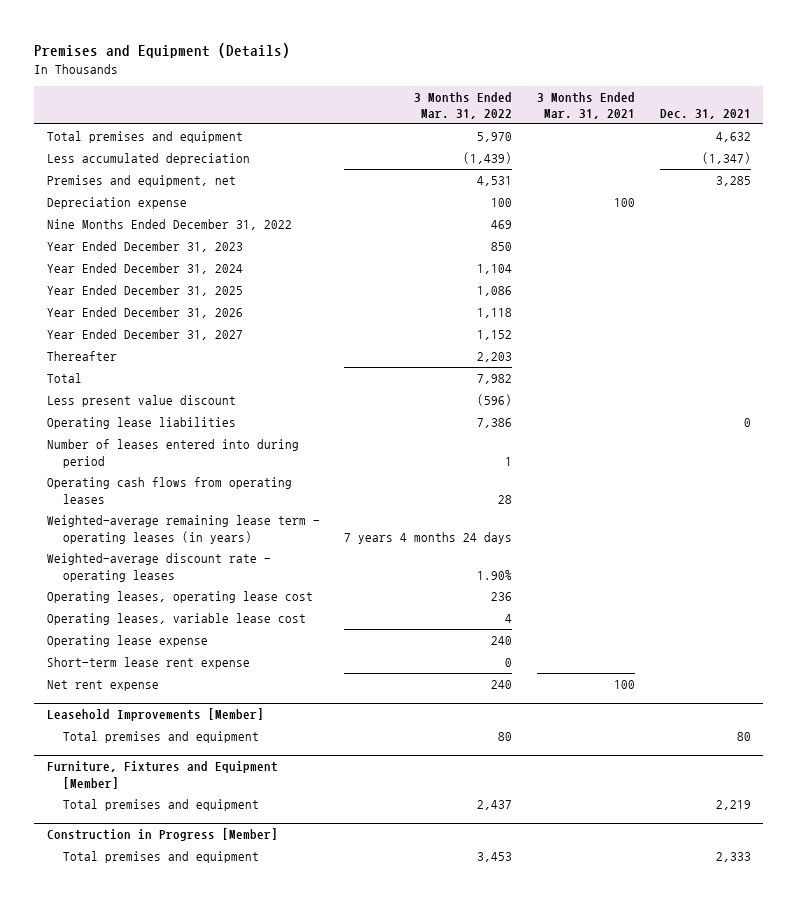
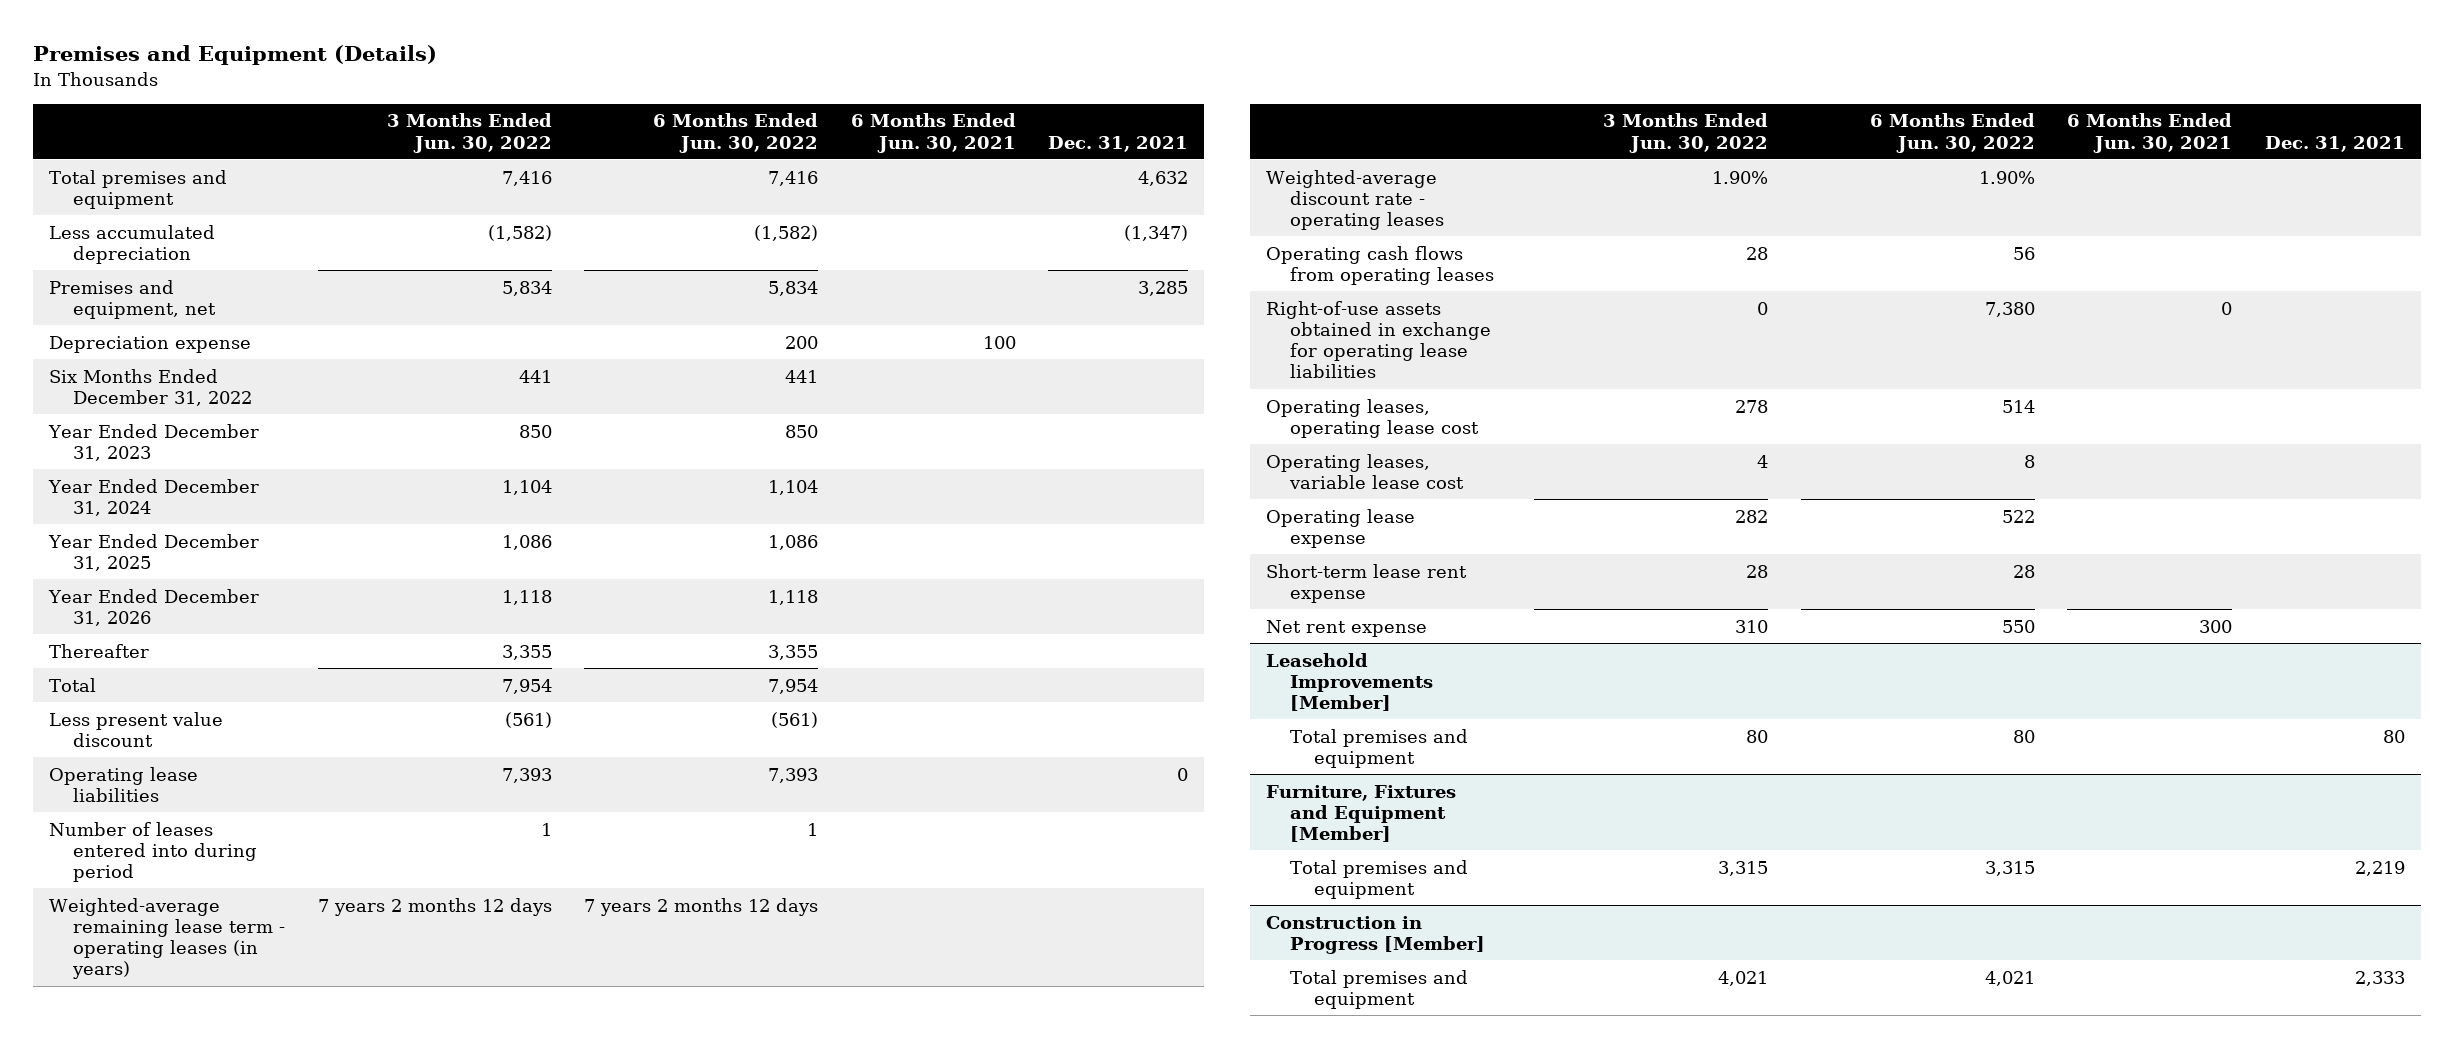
[414,91,513,120] 3 Months Ended Mar. 31, 2022 -> none
[536,91,635,120] 3 Months Ended Mar. 31, 2021 -> none
none -> [386,113,552,153] 3 Months Ended Jun. 30, 2022
none -> [653,113,819,153] 6 Months Ended Jun. 30, 2022
none -> [850,113,1016,153] 6 Months Ended Jun. 30, 2021
[46,219,292,231] Nine Months Ended December 31, 2022 -> [49,368,253,406] Six Months Ended December 31, 2022
[46,329,243,341] Year Ended December 31, 2027 -> none
[46,477,292,504] Operating cash flows from operating leases -> [1265,245,1494,285] Operating cash flows from operating leases
none -> [1265,300,1491,379] Right-of-use assets obtained in exchange for operating lease liabilities

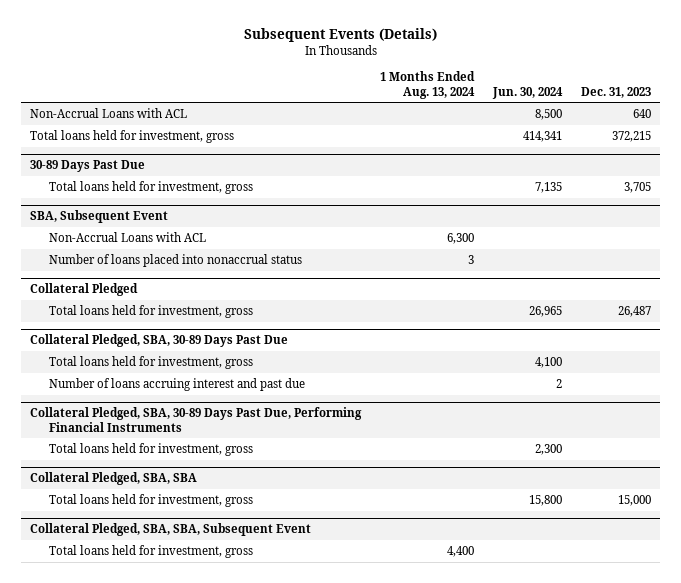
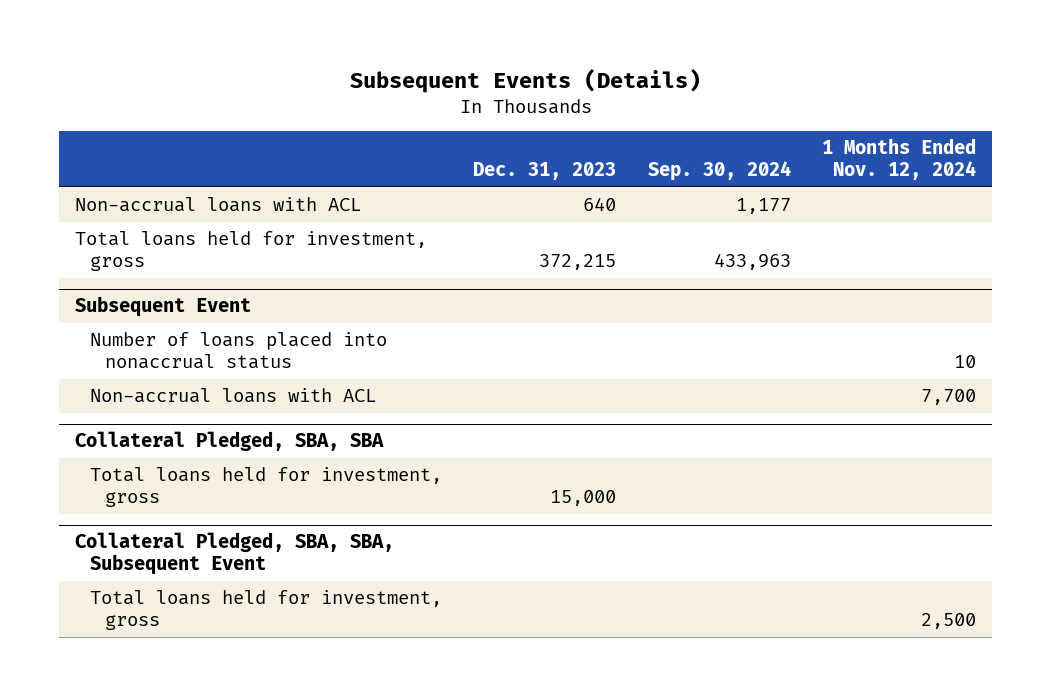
[380,71,476,99] 1 Months Ended Aug. 13, 2024 -> none
[491,86,563,99] Jun. 30, 2024 -> none
none -> [647,161,791,182] Sep. 30, 2024
none -> [822,138,977,181] 1 Months Ended Nov. 12, 2024
[30,108,188,119] Non-Accrual Loans with ACL -> [74,197,361,213] Non-accrual loans with ACL
[30,160,146,173] 30-89 Days Past Due -> none
[48,181,253,195] Total loans held for investment, gross -> none
[48,232,206,243] Non-Accrual Loans with ACL -> none
[30,210,169,224] SBA, Subsequent Event -> [74,296,251,318] Subsequent Event
[30,283,139,297] Collateral Pledged -> none
[48,305,253,319] Total loans held for investment, gross -> none
[30,334,289,348] Collateral Pledged, SBA, 30-89 Days Past Due -> none
[48,356,253,370] Total loans held for investment, gross -> none
[48,378,305,392] Number of loans accruing interest and past due -> none
[30,407,363,432] Collateral Pledged, SBA, 30-89 Days Past Due, Performing Financial Instruments -> none
[48,443,253,457] Total loans held for investment, gross -> none
none -> [89,388,376,404] Non-accrual loans with ACL

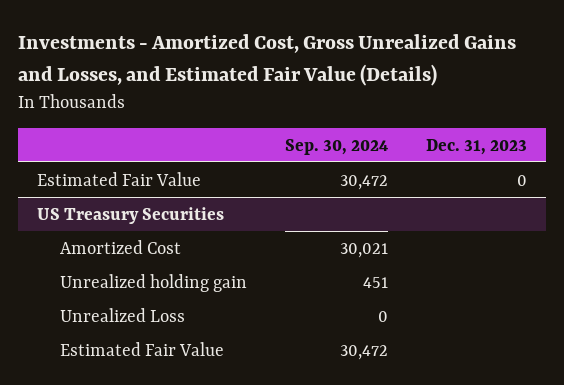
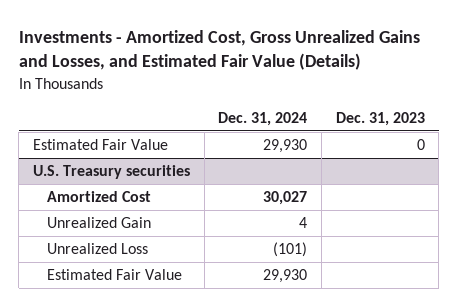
[284,138,388,155] Sep. 30, 2024 -> none
none -> [218,111,308,126] Dec. 31, 2024
[36,206,224,224] US Treasury Securities -> [32,165,190,180] U.S. Treasury securities
[59,273,247,292] Unrealized holding gain -> [46,217,151,229] Unrealized Gain

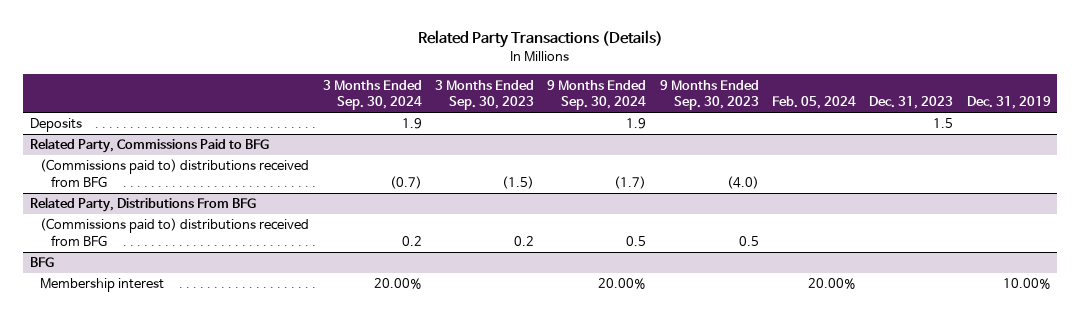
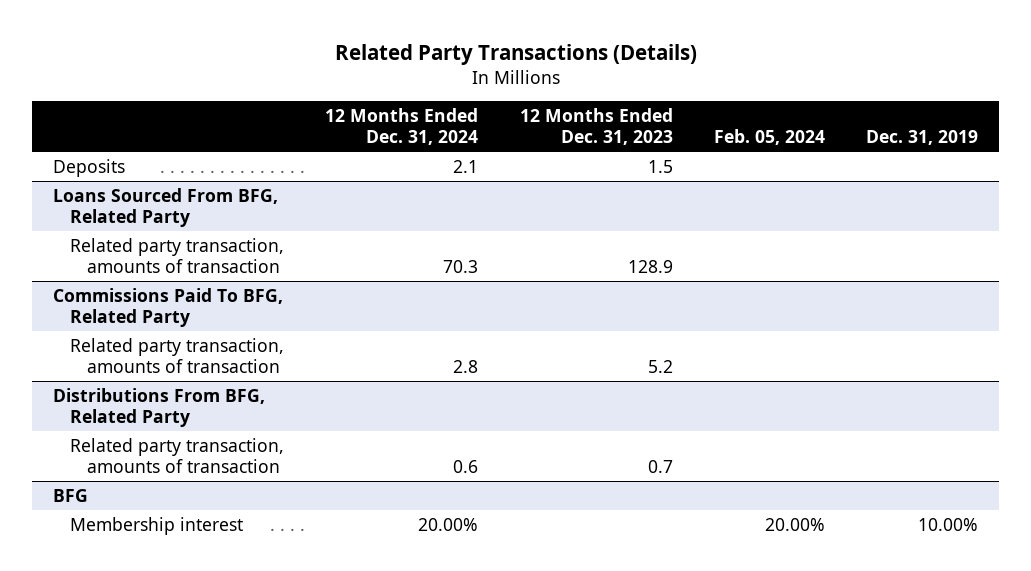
[322,79,422,111] 3 Months Ended Sep. 30, 2024 -> none
[434,79,534,111] 3 Months Ended Sep. 30, 2023 -> none
[547,79,647,111] 9 Months Ended Sep. 30, 2024 -> none
[659,79,759,111] 9 Months Ended Sep. 30, 2023 -> none
[869,96,954,110] Dec. 31, 2023 -> none
none -> [325,108,479,145] 12 Months Ended Dec. 31, 2024
none -> [519,108,673,145] 12 Months Ended Dec. 31, 2023
none -> [52,187,278,227] Loans Sourced From BFG, Related Party
none -> [69,237,284,273] Related party transaction, amounts of transaction
[29,138,269,154] Related Party, Commissions Paid to BFG -> [52,287,283,327] Commissions Paid To BFG, Related Party
[40,159,310,188] (Commissions paid to) distributions received from BFG -> [69,337,284,373] Related party transaction, amounts of transaction
[29,197,256,213] Related Party, Distributions From BFG -> [52,387,265,427] Distributions From BFG, Related Party
[40,218,310,247] (Commissions paid to) distributions received from BFG -> [69,437,284,473] Related party transaction, amounts of transaction

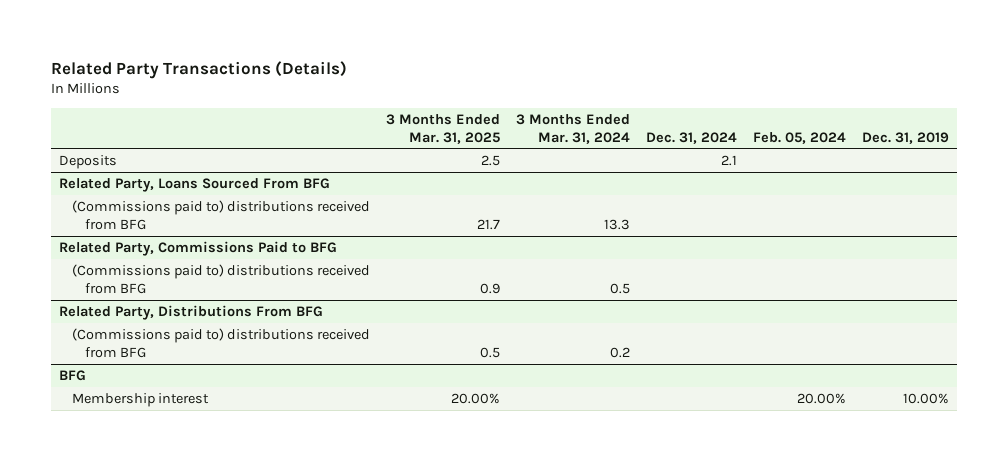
[325,108,479,145] 12 Months Ended Dec. 31, 2024 -> none
[519,108,673,145] 12 Months Ended Dec. 31, 2023 -> none
none -> [385,113,500,144] 3 Months Ended Mar. 31, 2025
none -> [516,113,631,144] 3 Months Ended Mar. 31, 2024
none -> [646,131,738,144] Dec. 31, 2024
[52,187,278,227] Loans Sourced From BFG, Related Party -> [59,178,331,193] Related Party, Loans Sourced From BFG
[69,237,284,273] Related party transaction, amounts of transaction -> [71,200,370,230] (Commissions paid to) distributions received from BFG
[52,287,283,327] Commissions Paid To BFG, Related Party -> [59,241,338,257] Related Party, Commissions Paid to BFG
[69,337,284,373] Related party transaction, amounts of transaction -> [71,264,370,294] (Commissions paid to) distributions received from BFG
[52,387,265,427] Distributions From BFG, Related Party -> [59,305,324,321] Related Party, Distributions From BFG
[69,437,284,473] Related party transaction, amounts of transaction -> [71,328,370,358] (Commissions paid to) distributions received from BFG

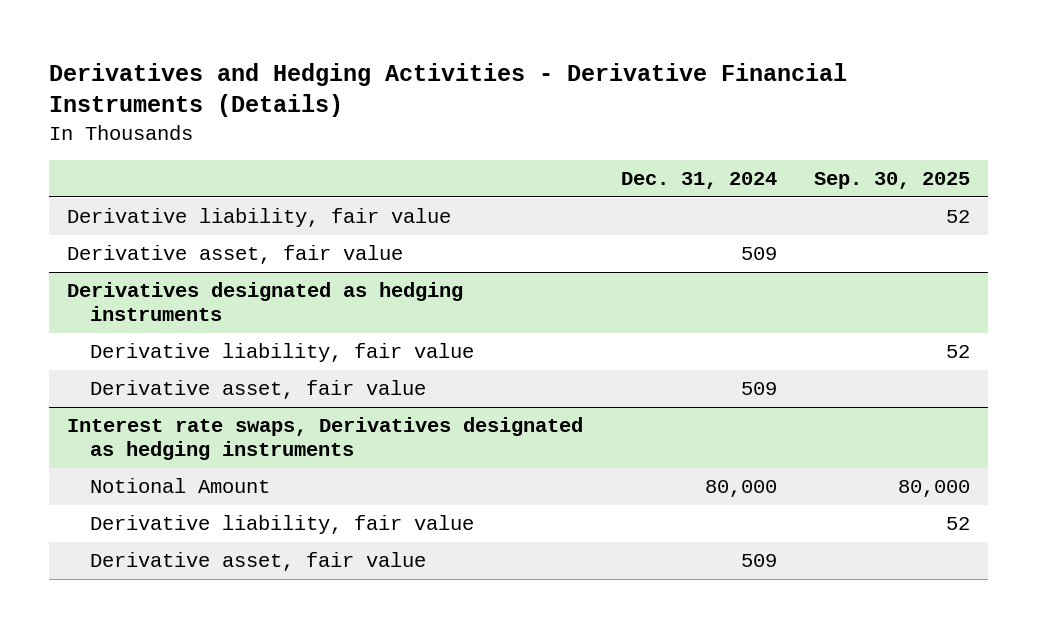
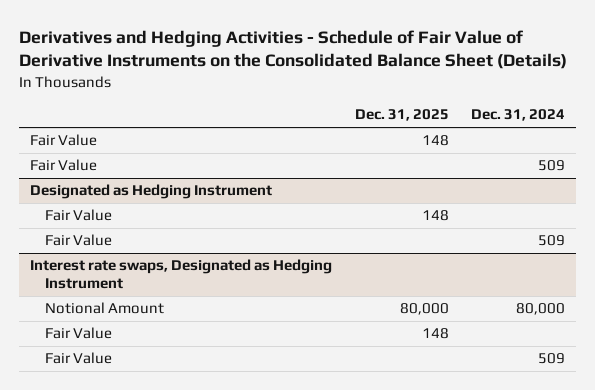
[48,62,847,118] Derivatives and Hedging Activities - Derivative Financial Instruments (Details) -> [19,29,568,70] Derivatives and Hedging Activities - Schedule of Fair Value of Derivative Instruments on the Consolidated Balance Sheet (Details)
[813,172,970,190] Sep. 30, 2025 -> none
none -> [354,109,449,122] Dec. 31, 2025
[67,208,452,228] Derivative liability, fair value -> [30,134,98,147] Fair Value
[67,245,404,265] Derivative asset, fair value -> [30,159,98,172] Fair Value
[67,282,464,322] Derivatives designated as hedging instruments -> [30,184,273,200] Designated as Hedging Instrument
[89,343,474,363] Derivative liability, fair value -> [44,209,112,222] Fair Value
[89,380,426,400] Derivative asset, fair value -> [44,234,112,247] Fair Value
[67,417,584,461] Interest rate swaps, Derivatives designated as hedging instruments -> [30,259,333,290] Interest rate swaps, Designated as Hedging Instrument
[89,515,474,535] Derivative liability, fair value -> [44,327,112,340] Fair Value
[89,552,426,572] Derivative asset, fair value -> [44,352,112,365] Fair Value

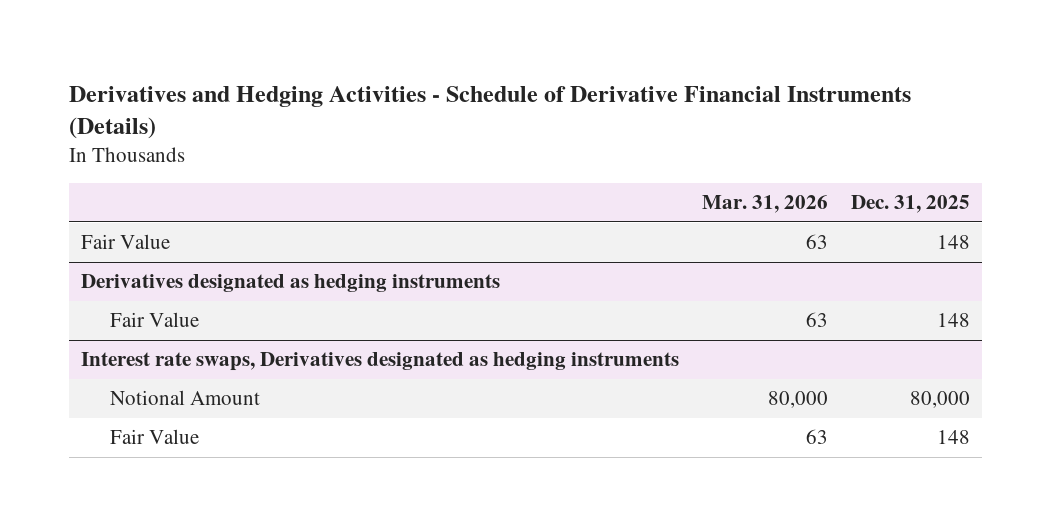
[19,29,568,70] Derivatives and Hedging Activities - Schedule of Fair Value of Derivative Instruments on the Consolidated Balance Sheet (Details) -> [69,85,912,139] Derivatives and Hedging Activities - Schedule of Derivative Financial Instruments (Details)
[470,109,565,122] Dec. 31, 2024 -> none
none -> [702,195,829,214] Mar. 31, 2026
[30,159,98,172] Fair Value -> none
[30,184,273,200] Designated as Hedging Instrument -> [80,274,500,293] Derivatives designated as hedging instruments
[44,234,112,247] Fair Value -> none
[30,259,333,290] Interest rate swaps, Designated as Hedging Instrument -> [80,352,679,372] Interest rate swaps, Derivatives designated as hedging instruments
[44,352,112,365] Fair Value -> none

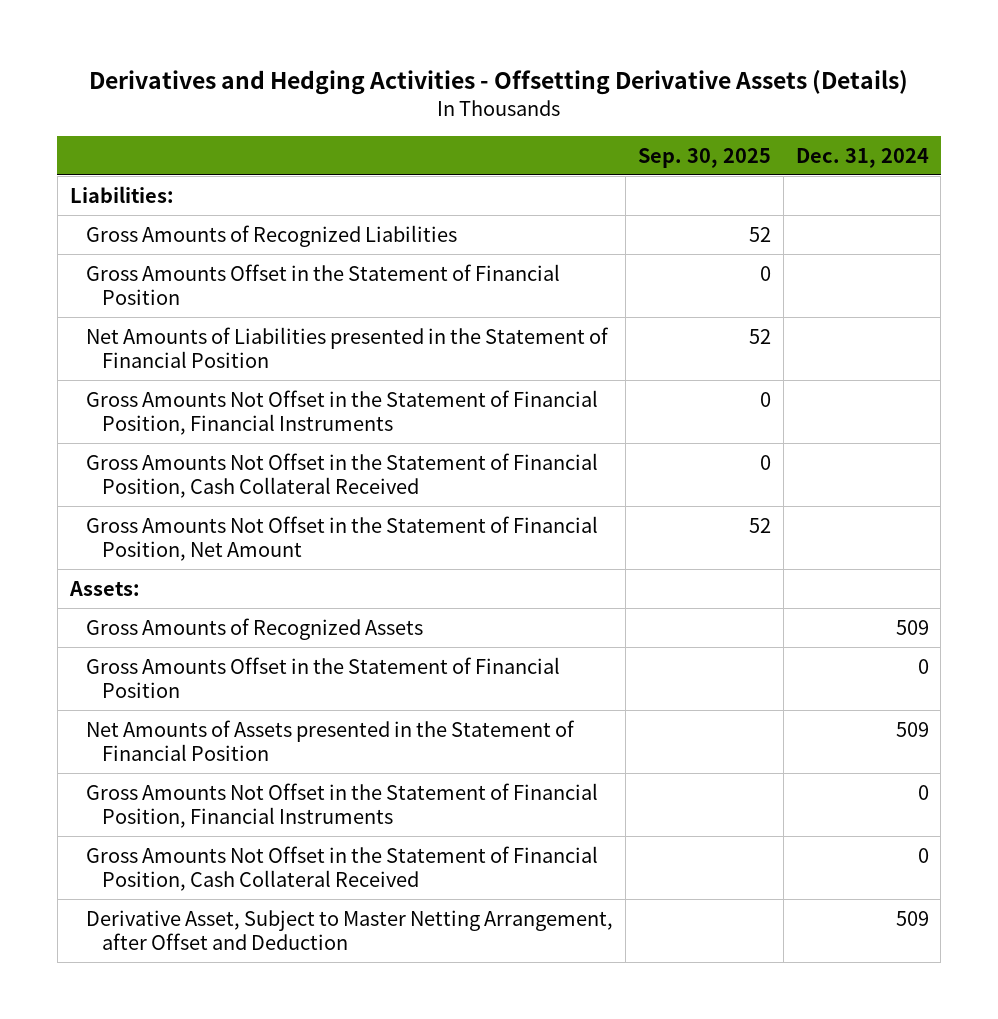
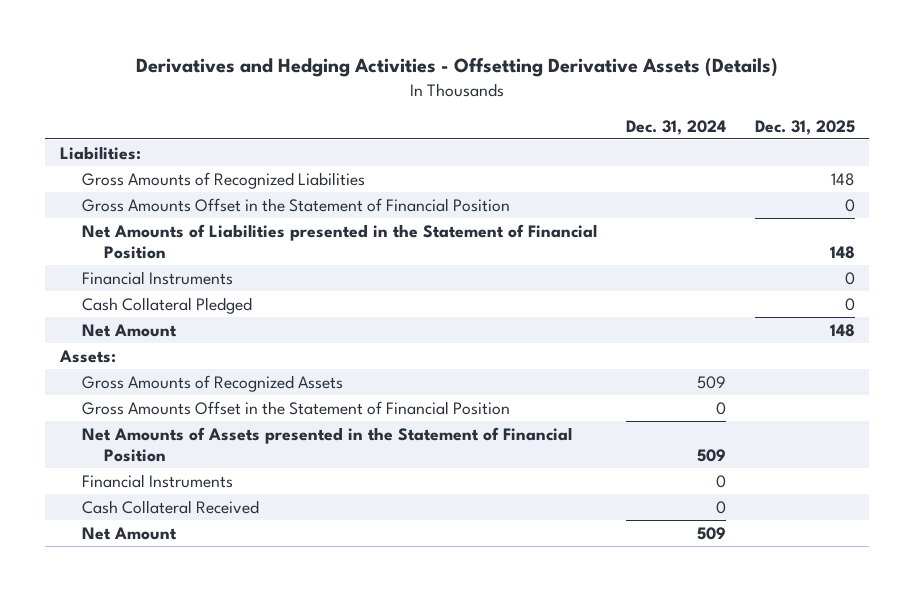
[637,147,771,168] Sep. 30, 2025 -> none
none -> [754,119,855,135] Dec. 31, 2025
[85,389,598,435] Gross Amounts Not Offset in the Statement of Financial Position, Financial Instruments -> [81,270,233,285] Financial Instruments
[85,452,598,498] Gross Amounts Not Offset in the Statement of Financial Position, Cash Collateral Received -> [81,296,252,314] Cash Collateral Pledged
[85,515,598,561] Gross Amounts Not Offset in the Statement of Financial Position, Net Amount -> [81,323,177,337] Net Amount
[85,782,598,828] Gross Amounts Not Offset in the Statement of Financial Position, Financial Instruments -> [81,473,233,488] Financial Instruments
[85,845,598,891] Gross Amounts Not Offset in the Statement of Financial Position, Cash Collateral Received -> [81,499,259,514] Cash Collateral Received
[85,909,613,950] Derivative Asset, Subject to Master Netting Arrangement, after Offset and Deduction -> [81,526,177,540] Net Amount

